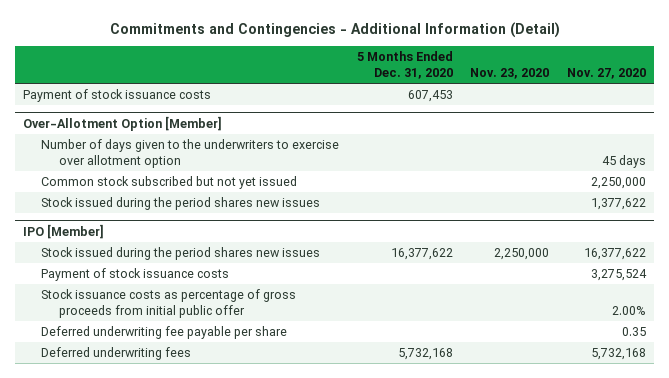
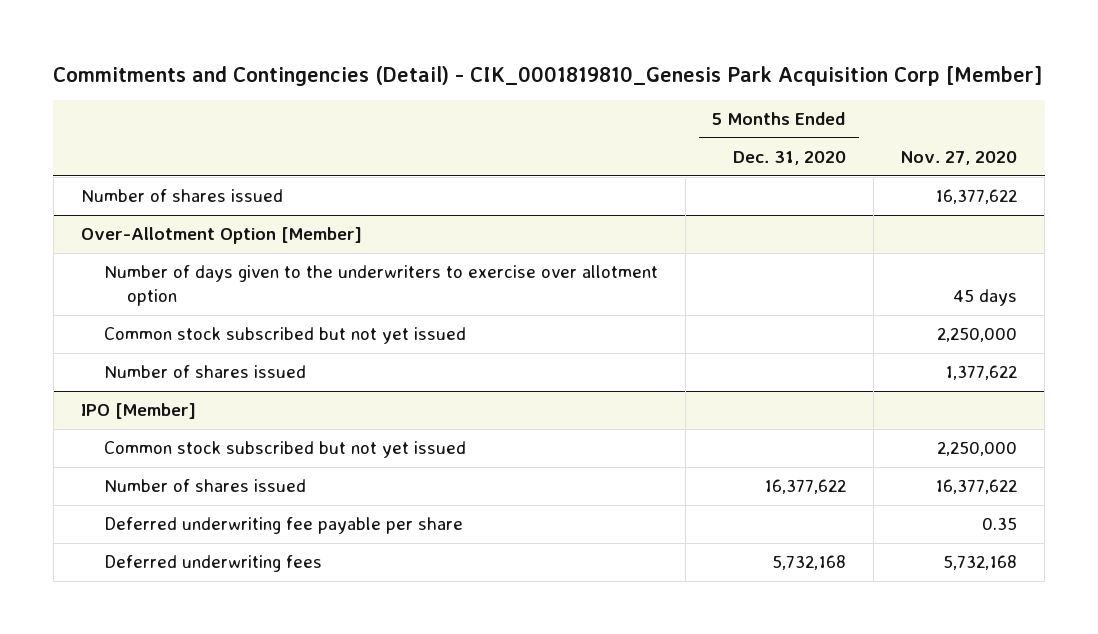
[109,21,560,38] Commitments and Contingencies - Additional Information (Detail) -> [53,65,1043,86] Commitments and Contingencies (Detail) - CIK_0001819810_Genesis Park Acquisition Corp [Member]
[470,68,550,80] Nov. 23, 2020 -> none
[23,89,212,103] Payment of stock issuance costs -> none
none -> [80,189,283,203] Number of shares issued
[41,197,321,211] Stock issued during the period shares new issues -> [103,365,306,379] Number of shares issued
[41,268,230,282] Payment of stock issuance costs -> none
[41,289,297,318] Stock issuance costs as percentage of gross proceeds from initial public offer -> none
none -> [103,441,466,459] Common stock subscribed but not yet issued
[41,247,321,261] Stock issued during the period shares new issues -> [103,479,306,493] Number of shares issued

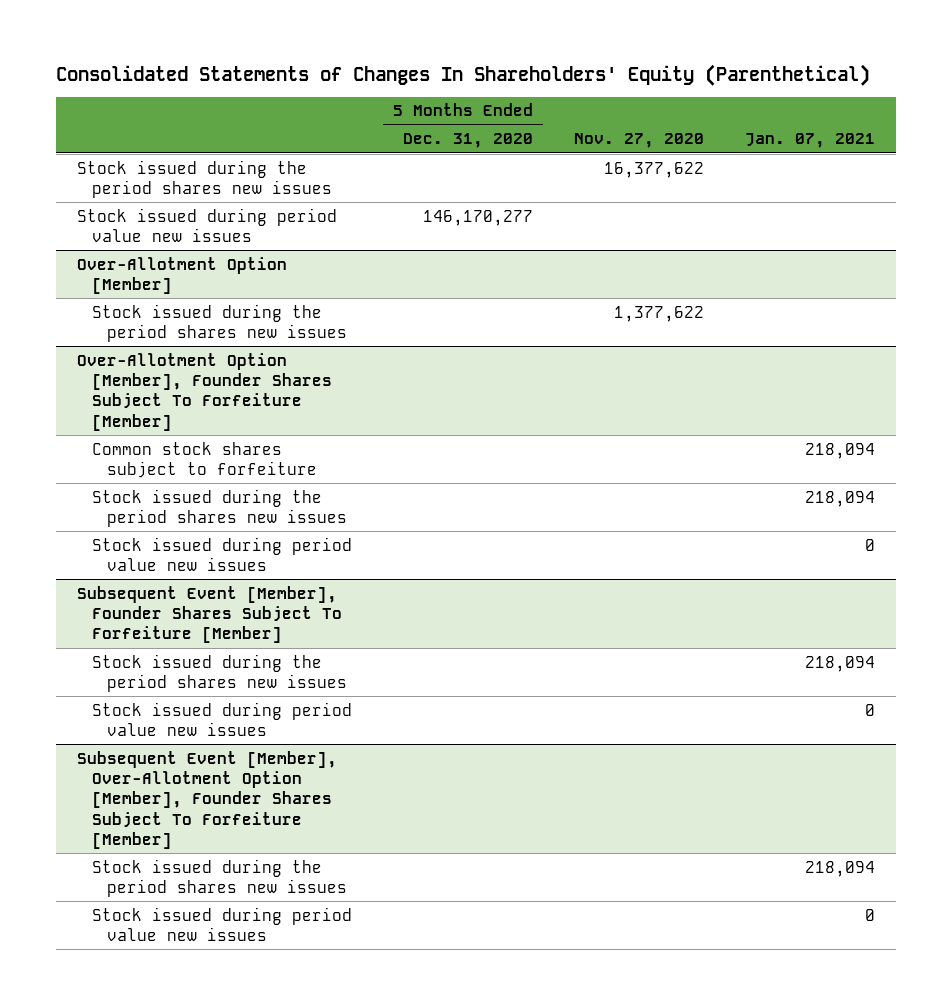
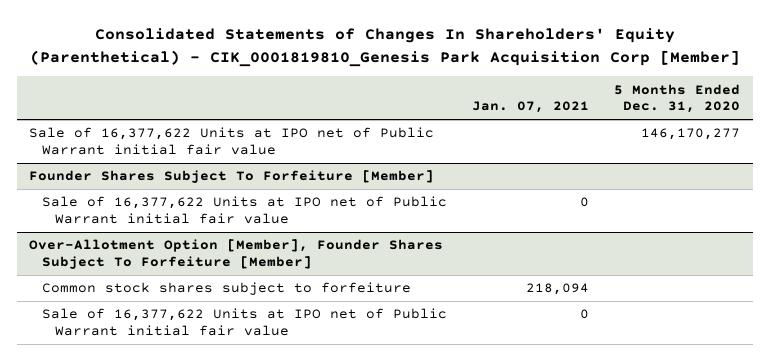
[55,63,870,86] Consolidated Statements of Changes In Shareholders' Equity (Parenthetical) -> [29,28,740,67] Consolidated Statements of Changes In Shareholders' Equity (Parenthetical) - CIK_0001819810_Genesis Park Acquisition Corp [Member]
[574,133,705,149] Nov. 27, 2020 -> none
[76,159,332,198] Stock issued during the period shares new issues -> none
[76,256,287,294] Over-Allotment Option [Member] -> none
[91,303,347,342] Stock issued during the period shares new issues -> none
[76,207,337,242] Stock issued during period value new issues -> [29,127,435,156] Sale of 16,377,622 Units at IPO net of Public Warrant initial fair value
none -> [29,170,435,184] Founder Shares Subject To Forfeiture [Member]
none -> [41,196,447,225] Sale of 16,377,622 Units at IPO net of Public Warrant initial fair value
[91,488,347,527] Stock issued during the period shares new issues -> none
[76,585,342,644] Subsequent Event [Member], Founder Shares Subject To Forfeiture [Member] -> none
[91,653,347,692] Stock issued during the period shares new issues -> none
[91,701,352,736] Stock issued during period value new issues -> none
[76,750,337,849] Subsequent Event [Member], Over-Allotment Option [Member], Founder Shares Subject To Forfeiture [Member] -> none
[91,858,347,897] Stock issued during the period shares new issues -> none
[91,906,352,941] Stock issued during period value new issues -> none
[91,536,352,571] Stock issued during period value new issues -> [41,308,447,337] Sale of 16,377,622 Units at IPO net of Public Warrant initial fair value

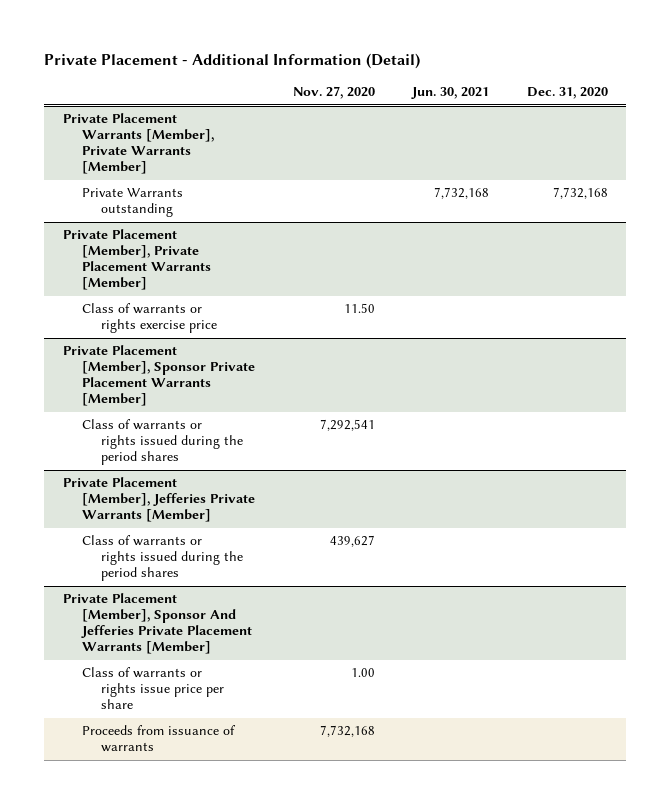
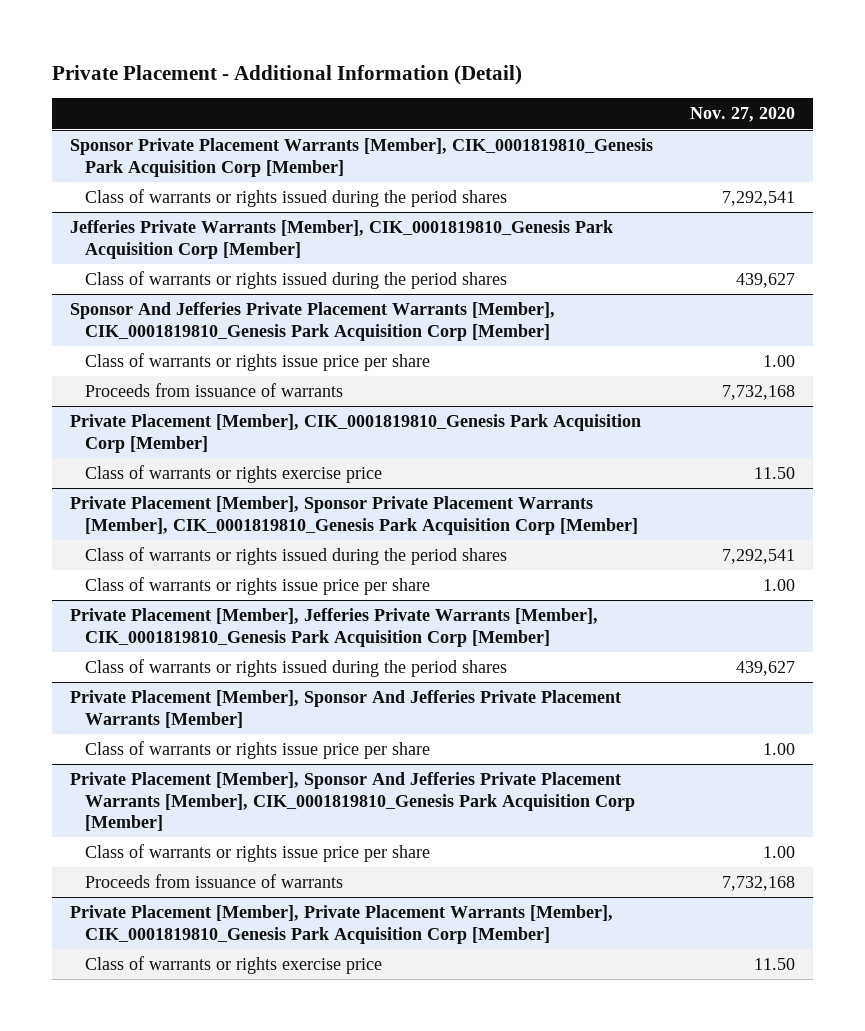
[411,87,490,100] Jun. 30, 2021 -> none
[526,87,608,100] Dec. 31, 2020 -> none
[62,113,214,175] Private Placement Warrants [Member], Private Warrants [Member] -> none
[81,188,183,218] Private Warrants outstanding -> none
[62,229,211,291] Private Placement [Member], Private Placement Warrants [Member] -> none
none -> [70,138,654,177] Sponsor Private Placement Warrants [Member], CIK_0001819810_Genesis Park Acquisition Corp [Member]
none -> [85,189,508,208] Class of warrants or rights issued during the period shares
none -> [70,220,614,259] Jefferies Private Warrants [Member], CIK_0001819810_Genesis Park Acquisition Corp [Member]
none -> [85,271,508,290] Class of warrants or rights issued during the period shares
none -> [70,302,556,341] Sponsor And Jefferies Private Placement Warrants [Member], CIK_0001819810_Genesis Park Acquisition Corp [Member]
none -> [85,353,431,372] Class of warrants or rights issue price per share
none -> [85,383,344,398] Proceeds from issuance of warrants
none -> [70,414,642,453] Private Placement [Member], CIK_0001819810_Genesis Park Acquisition Corp [Member]
[62,345,255,407] Private Placement [Member], Sponsor Private Placement Warrants [Member] -> none
none -> [70,496,639,535] Private Placement [Member], Sponsor Private Placement Warrants [Member], CIK_0001819810_Genesis Park Acquisition Corp [Member]
[62,477,255,523] Private Placement [Member], Jefferies Private Warrants [Member] -> none
none -> [85,577,431,596] Class of warrants or rights issue price per share
none -> [70,608,599,647] Private Placement [Member], Jefferies Private Warrants [Member], CIK_0001819810_Genesis Park Acquisition Corp [Member]
none -> [70,772,636,832] Private Placement [Member], Sponsor And Jefferies Private Placement Warrants [Member], CIK_0001819810_Genesis Park Acquisition Corp [Member]
none -> [85,844,431,863] Class of warrants or rights issue price per share
none -> [70,905,614,944] Private Placement [Member], Private Placement Warrants [Member], CIK_0001819810_Genesis Park Acquisition Corp [Member]
none -> [85,956,383,975] Class of warrants or rights exercise price

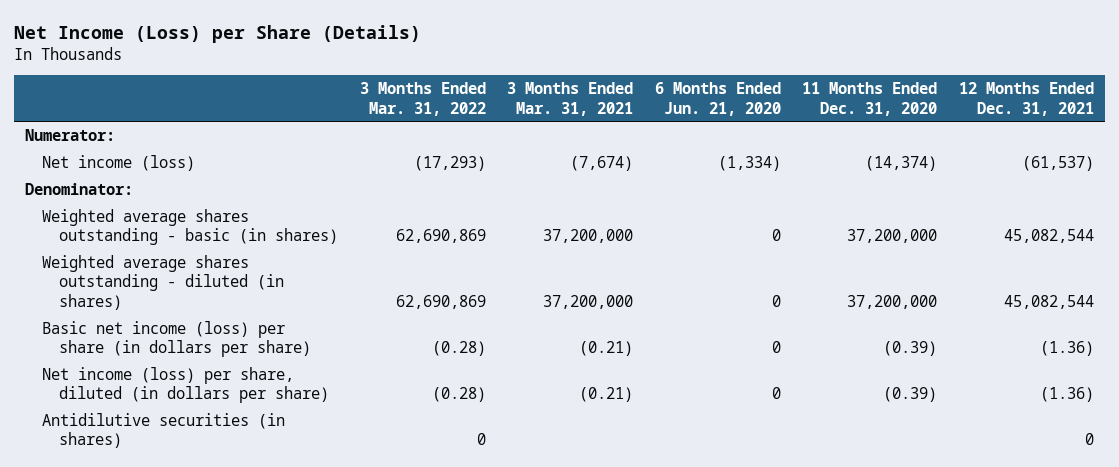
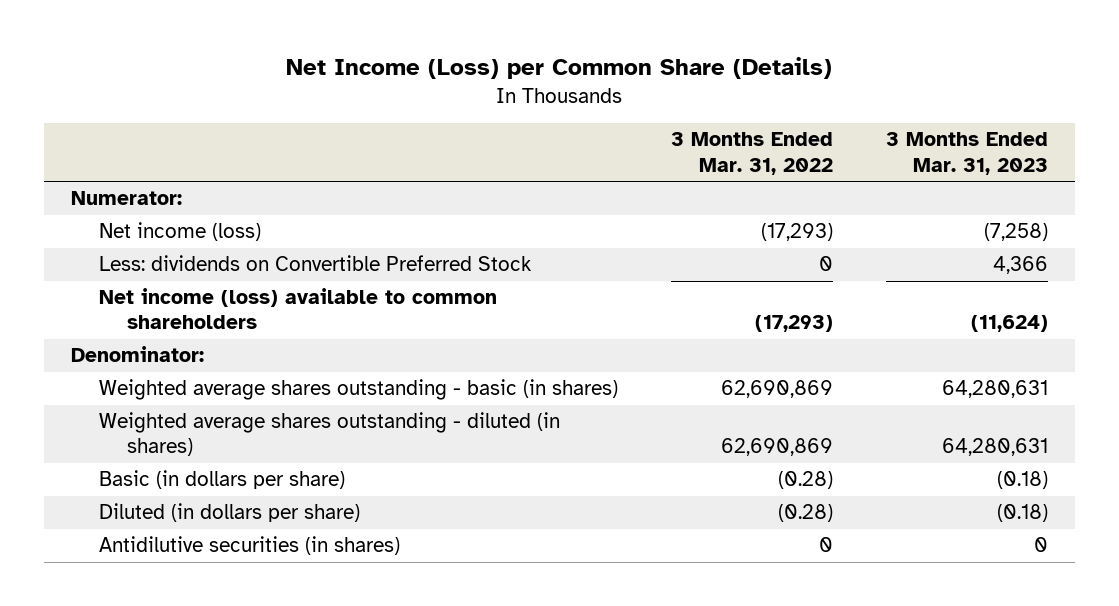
[14,24,422,43] Net Income (Loss) per Share (Details) -> [286,57,833,80] Net Income (Loss) per Common Share (Details)
[507,82,634,116] 3 Months Ended Mar. 31, 2021 -> none
[654,82,781,116] 6 Months Ended Jun. 21, 2020 -> none
[802,82,938,116] 11 Months Ended Dec. 31, 2020 -> none
[959,82,1095,116] 12 Months Ended Dec. 31, 2021 -> none
none -> [886,132,1049,175] 3 Months Ended Mar. 31, 2023
none -> [98,255,532,272] Less: dividends on Convertible Preferred Stock
none -> [98,288,497,330] Net income (loss) available to common shareholders
[41,321,311,358] Basic net income (loss) per share (in dollars per share) -> [98,470,345,490] Basic (in dollars per share)
[41,367,329,404] Net income (loss) per share, diluted (in dollars per share) -> [98,503,360,523] Diluted (in dollars per share)

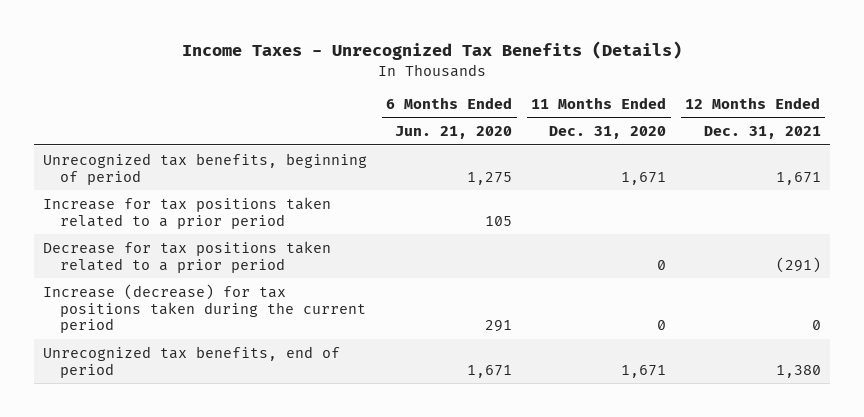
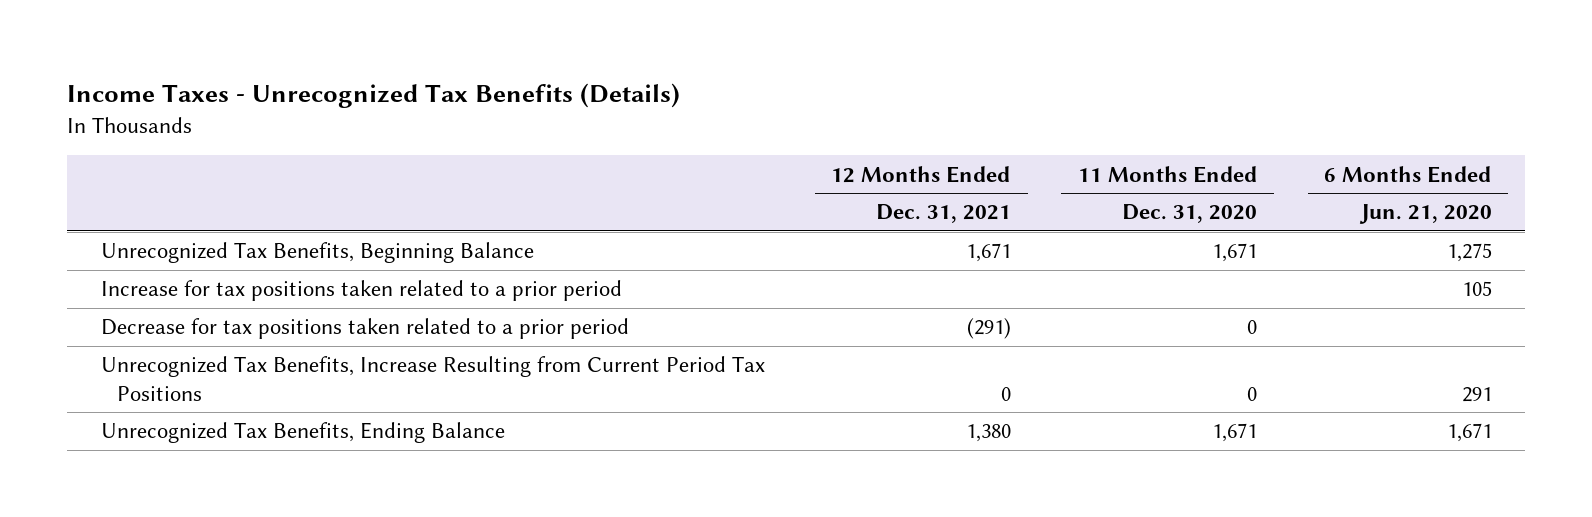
[43,152,368,185] Unrecognized tax benefits, beginning of period -> [100,242,534,264] Unrecognized Tax Benefits, Beginning Balance
[43,283,366,334] Increase (decrease) for tax positions taken during the current period -> [100,356,765,401] Unrecognized Tax Benefits, Increase Resulting from Current Period Tax Positions
[43,345,341,378] Unrecognized tax benefits, end of period -> [100,422,505,444] Unrecognized Tax Benefits, Ending Balance

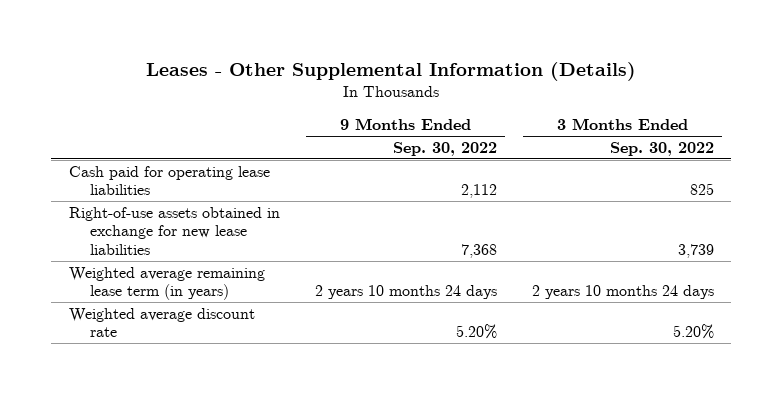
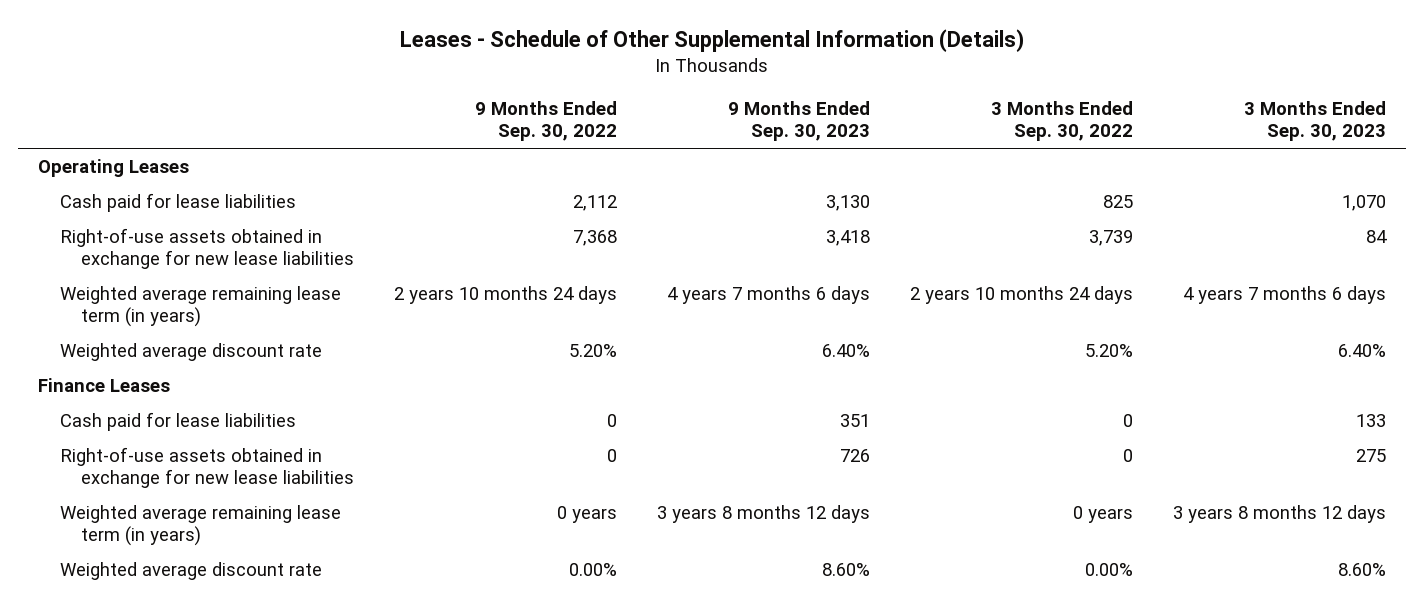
[146,61,637,81] Leases - Other Supplemental Information (Details) -> [399,29,1024,53] Leases - Schedule of Other Supplemental Information (Details)
none -> [727,101,870,141] 9 Months Ended Sep. 30, 2023
none -> [1243,101,1386,141] 3 Months Ended Sep. 30, 2023
none -> [37,159,189,178] Operating Leases
[68,165,270,196] Cash paid for operating lease liabilities -> [59,193,296,213] Cash paid for lease liabilities
none -> [37,378,170,393] Finance Leases
none -> [59,412,296,432] Cash paid for lease liabilities
none -> [59,447,355,489] Right-of-use assets obtained in exchange for new lease liabilities
none -> [59,505,341,547] Weighted average remaining lease term (in years)
none -> [59,562,322,581] Weighted average discount rate

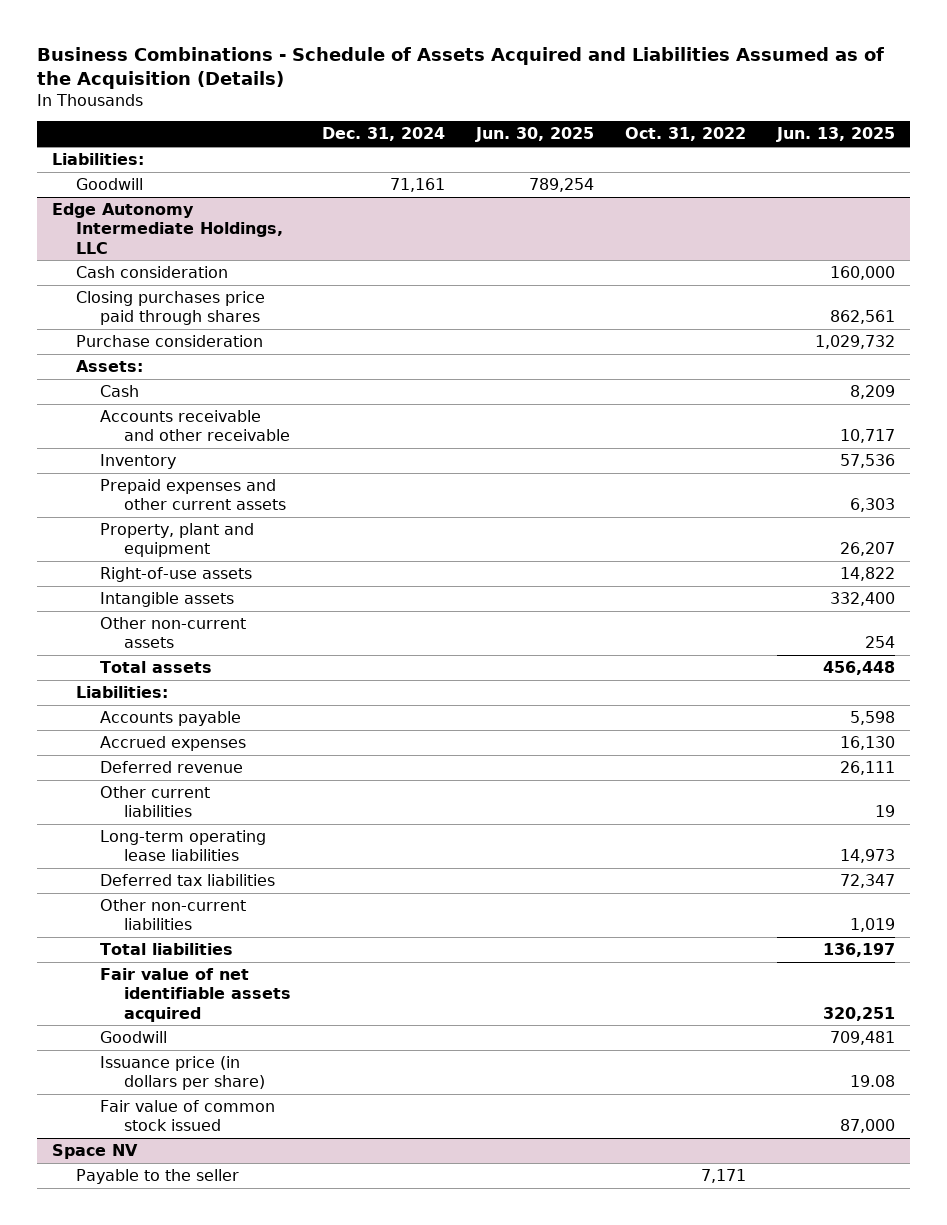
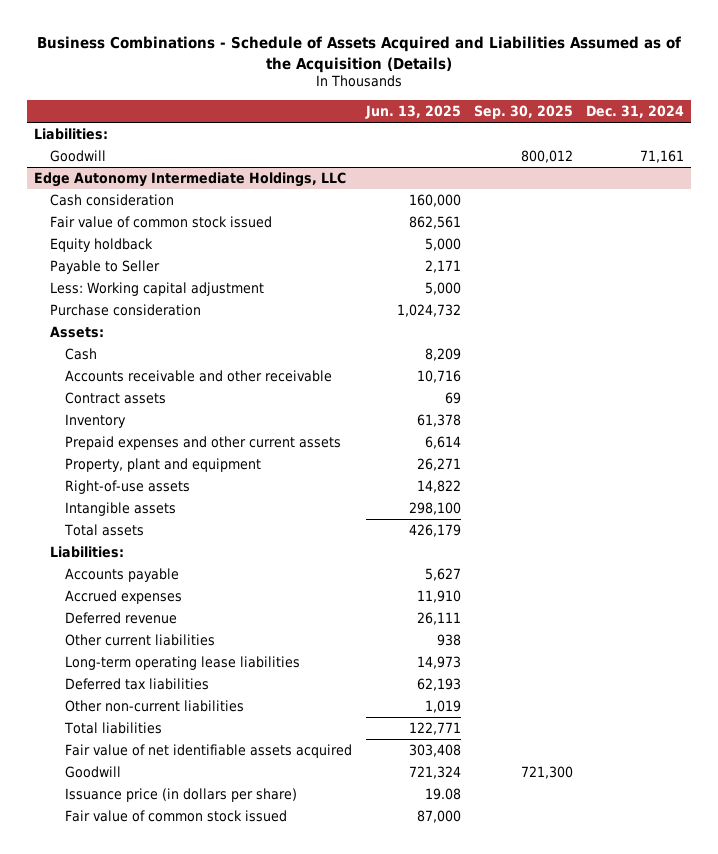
[474,127,594,143] Jun. 30, 2025 -> none
[624,127,746,142] Oct. 31, 2022 -> none
none -> [473,104,573,119] Sep. 30, 2025
[76,291,266,326] Closing purchases price paid through shares -> [49,216,272,229] Fair value of common stock issued
none -> [49,238,153,253] Equity holdback
none -> [49,260,160,275] Payable to Seller
none -> [49,282,264,297] Less: Working capital adjustment
[814,335,895,350] 1,029,732 -> [396,304,461,318] 1,024,732
[839,429,895,444] 10,717 -> [416,370,461,384] 10,716
none -> [65,392,167,405] Contract assets
[839,454,895,469] 57,536 -> [416,414,461,428] 61,378
[849,498,895,513] 6,303 -> [424,436,461,450] 6,614
[839,542,895,557] 26,207 -> [416,458,461,472] 26,271
[100,617,247,649] Other non-current assets -> none
[829,592,895,607] 332,400 -> [408,502,461,516] 298,100
[822,661,895,676] 456,448 -> [408,524,461,538] 426,179
[849,711,895,726] 5,598 -> [424,568,461,582] 5,627
[839,736,895,751] 16,130 -> [416,590,461,604] 11,910
[874,805,895,818] 19 -> [436,634,461,647] 938
[839,874,895,889] 72,347 -> [416,678,461,692] 62,193
[822,943,895,958] 136,197 -> [408,722,461,736] 122,771
[822,1006,895,1021] 320,251 -> [408,744,461,758] 303,408
[829,1031,895,1046] 709,481 -> [408,766,461,780] 721,324
[52,1144,139,1160] Space NV -> none
[76,1169,240,1185] Payable to the seller -> none

